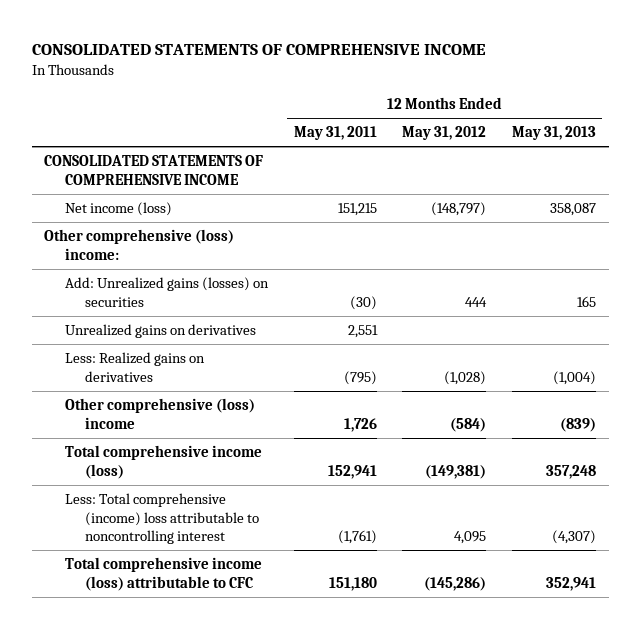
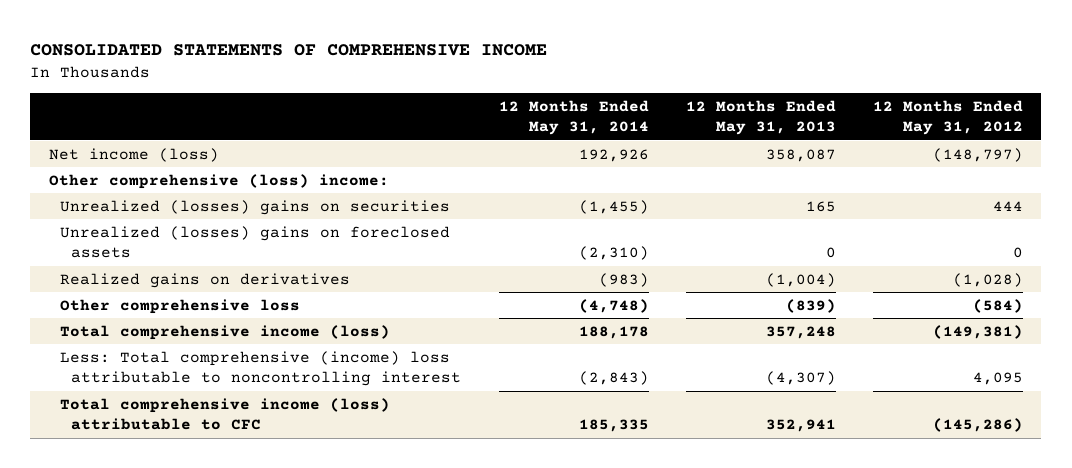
[293,126,377,141] May 31, 2011 -> none
none -> [498,100,649,136] 12 Months Ended May 31, 2014
[44,155,264,185] CONSOLIDATED STATEMENTS OF COMPREHENSIVE INCOME -> none
[64,324,256,339] Unrealized gains on derivatives -> none
[64,277,269,307] Add: Unrealized gains (losses) on securities -> [60,199,451,215] Unrealized (losses) gains on securities
none -> [60,225,451,259] Unrealized (losses) gains on foreclosed assets
[64,352,205,382] Less: Realized gains on derivatives -> [60,272,351,288] Realized gains on derivatives
[64,398,255,429] Other comprehensive (loss) income -> [60,298,301,314] Other comprehensive loss

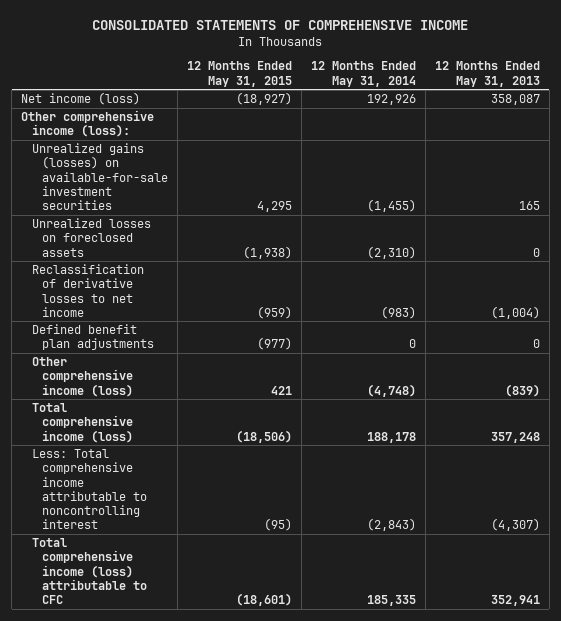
[872,100,1023,136] 12 Months Ended May 31, 2012 -> none
none -> [186,61,292,87] 12 Months Ended May 31, 2015
[48,173,389,189] Other comprehensive (loss) income: -> [21,110,155,138] Other comprehensive income (loss):
[60,199,451,215] Unrealized (losses) gains on securities -> [31,143,168,210] Unrealized gains (losses) on available-for-sale investment securities
[60,225,451,259] Unrealized (losses) gains on foreclosed assets -> [31,218,151,257] Unrealized losses on foreclosed assets
[60,272,351,288] Realized gains on derivatives -> [31,264,144,317] Reclassification of derivative losses to net income
none -> [31,324,154,351] Defined benefit plan adjustments
[60,298,301,314] Other comprehensive loss -> [31,357,133,397] Other comprehensive income (loss)
[60,350,462,387] Less: Total comprehensive (income) loss attributable to noncontrolling interest -> [31,449,147,530] Less: Total comprehensive income attributable to noncontrolling interest

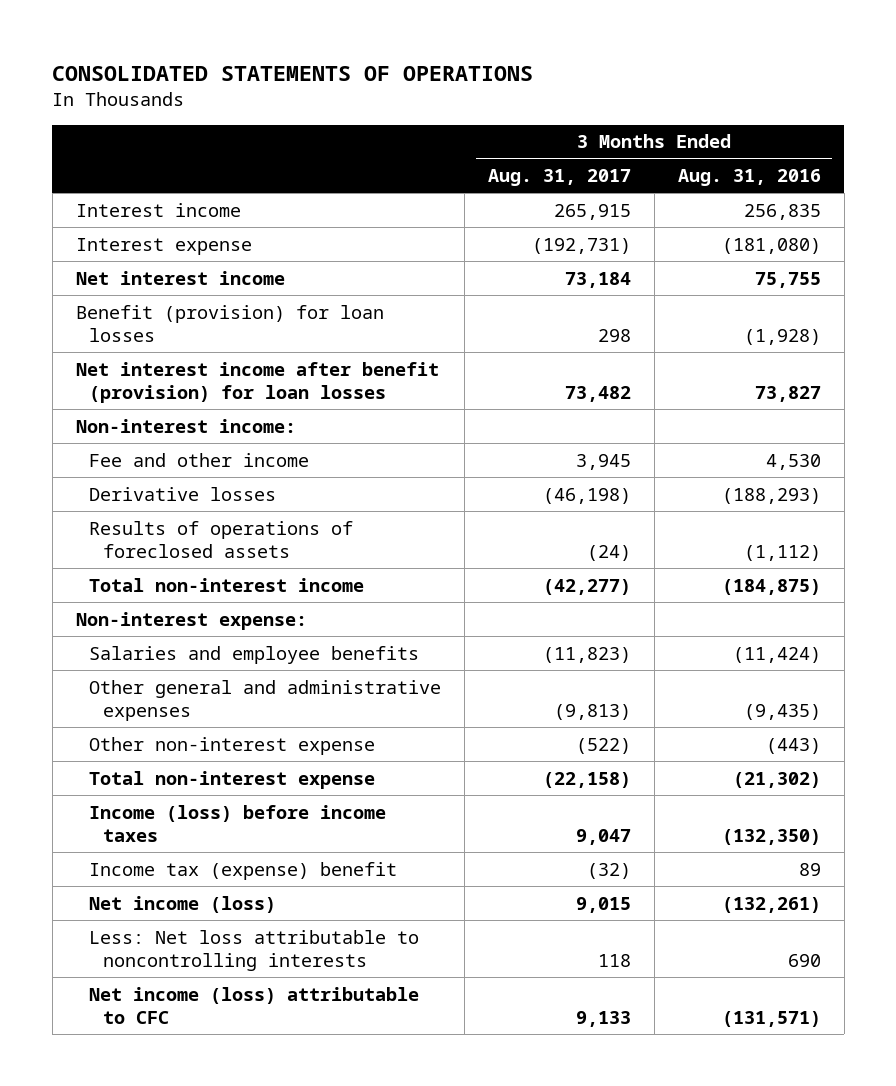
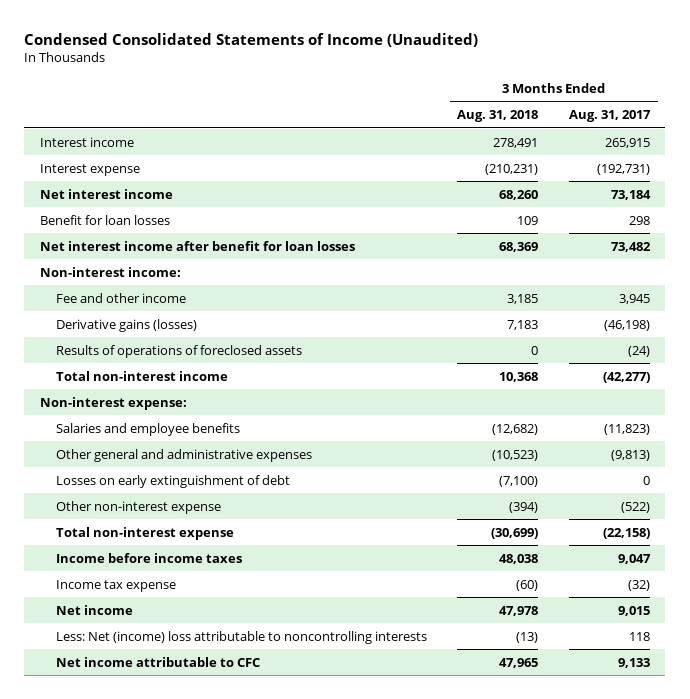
[52,66,534,82] CONSOLIDATED STATEMENTS OF OPERATIONS -> [24,32,479,47] Condensed Consolidated Statements of Income (Unaudited)
[677,169,821,187] Aug. 31, 2016 -> none
none -> [457,110,539,123] Aug. 31, 2018
[75,304,384,343] Benefit (provision) for loan losses -> [39,214,170,225] Benefit for loan losses
[75,361,439,404] Net interest income after benefit (provision) for loan losses -> [39,240,355,251] Net interest income after benefit for loan losses
[89,486,277,501] Derivative losses -> [55,318,197,332] Derivative gains (losses)
none -> [55,474,290,488] Losses on early extinguishment of debt
[89,804,387,843] Income (loss) before income taxes -> [55,552,242,563] Income before income taxes
[89,861,398,880] Income tax (expense) benefit -> [55,579,176,592] Income tax expense
[89,895,277,913] Net income (loss) -> [55,604,133,615] Net income
[89,929,420,972] Less: Net loss attributable to noncontrolling interests -> [55,630,427,644] Less: Net (income) loss attributable to noncontrolling interests
[89,986,420,1025] Net income (loss) attributable to CFC -> [55,656,260,667] Net income attributable to CFC

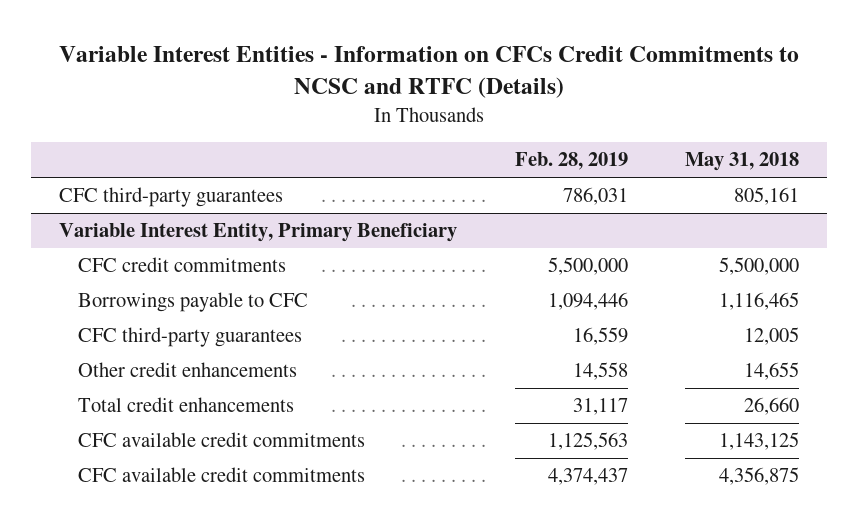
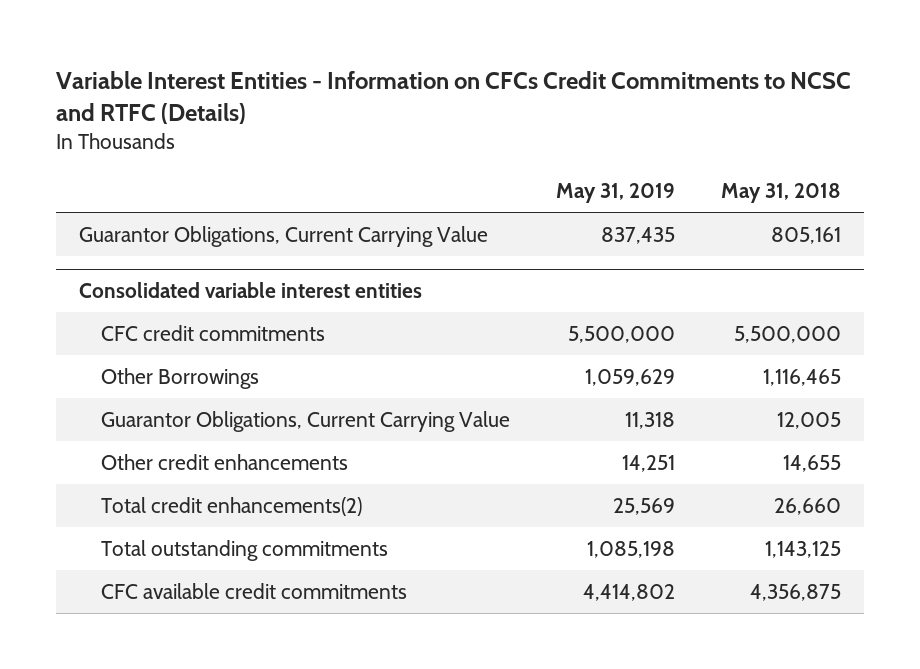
[514,152,628,171] Feb. 28, 2019 -> none
none -> [555,183,675,204] May 31, 2019
[59,187,284,208] CFC third-party guarantees -> [79,225,489,247] Guarantor Obligations, Current Carrying Value
[59,223,458,243] Variable Interest Entity, Primary Beneficiary -> [79,281,423,298] Consolidated variable interest entities
[78,292,309,313] Borrowings payable to CFC -> [100,367,259,389] Other Borrowings
[78,327,303,348] CFC third-party guarantees -> [100,410,510,432] Guarantor Obligations, Current Carrying Value
[78,397,295,413] Total credit enhancements -> [100,496,362,516] Total credit enhancements(2)
[78,432,366,448] CFC available credit commitments -> [100,539,388,561] Total outstanding commitments

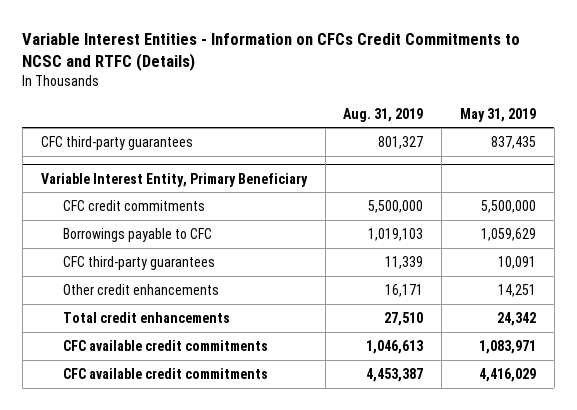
[720,183,841,204] May 31, 2018 -> none
none -> [343,107,424,122] Aug. 31, 2019
[79,225,489,247] Guarantor Obligations, Current Carrying Value -> [40,135,193,150] CFC third-party guarantees
[79,281,423,298] Consolidated variable interest entities -> [40,172,308,187] Variable Interest Entity, Primary Beneficiary
[100,410,510,432] Guarantor Obligations, Current Carrying Value -> none
[100,367,259,389] Other Borrowings -> [63,227,213,242] Borrowings payable to CFC
none -> [63,255,216,270] CFC third-party guarantees
[100,539,388,561] Total outstanding commitments -> none
[100,496,362,516] Total credit enhancements(2) -> [63,311,231,323] Total credit enhancements
[612,497,675,515] 25,569 -> [497,311,537,326] 24,342
none -> [63,339,269,351] CFC available credit commitments
[582,583,675,601] 4,414,802 -> [479,367,537,382] 4,416,029

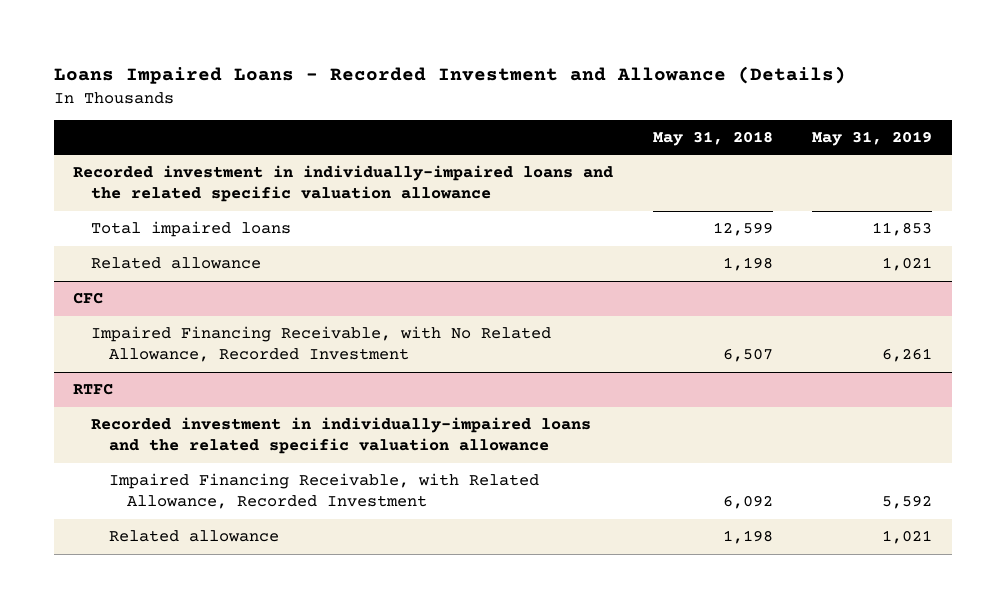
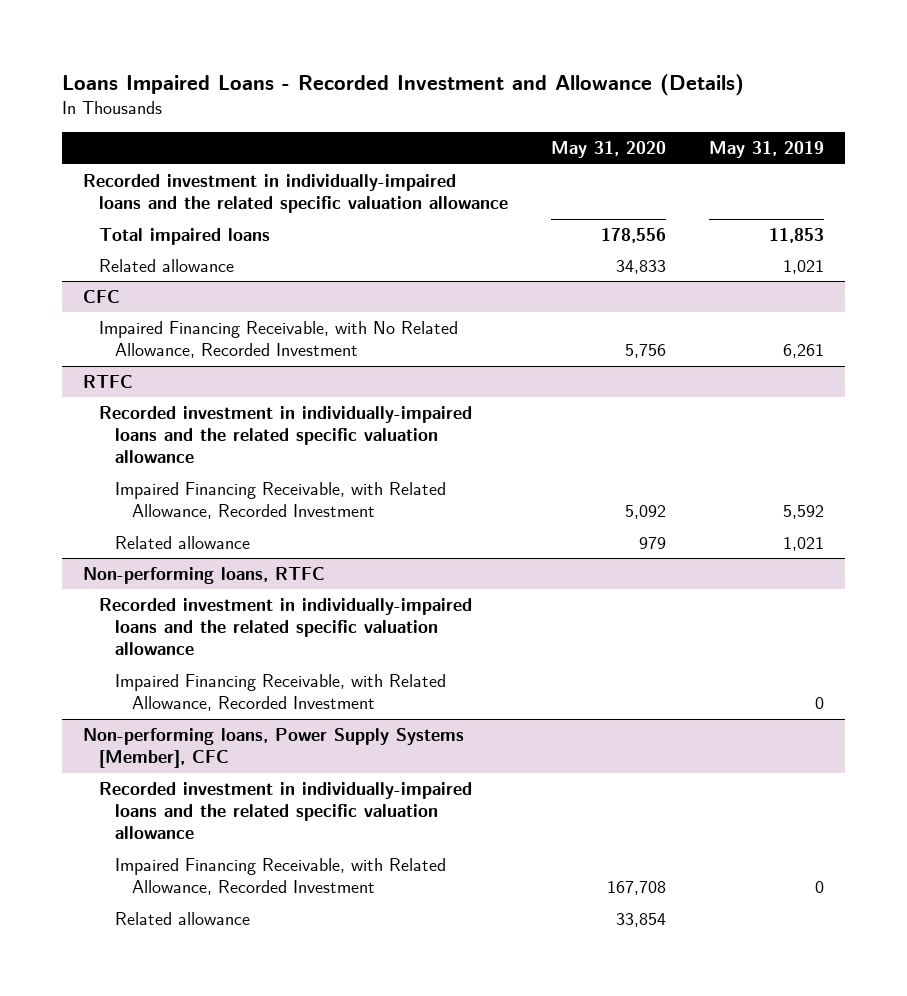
[652,130,773,146] May 31, 2018 -> none
none -> [551,141,667,159] May 31, 2020
none -> [83,567,326,585] Non-performing loans, RTFC
none -> [99,598,473,656] Recorded investment in individually-impaired loans and the related specific valuation allowance
none -> [115,674,447,712] Impaired Financing Receivable, with Related Allowance, Recorded Investment
none -> [83,728,465,769] Non-performing loans, Power Supply Systems [Member], CFC
none -> [99,782,473,840] Recorded investment in individually-impaired loans and the related specific valuation allowance
none -> [115,858,447,896] Impaired Financing Receivable, with Related Allowance, Recorded Investment
none -> [115,912,251,926] Related allowance

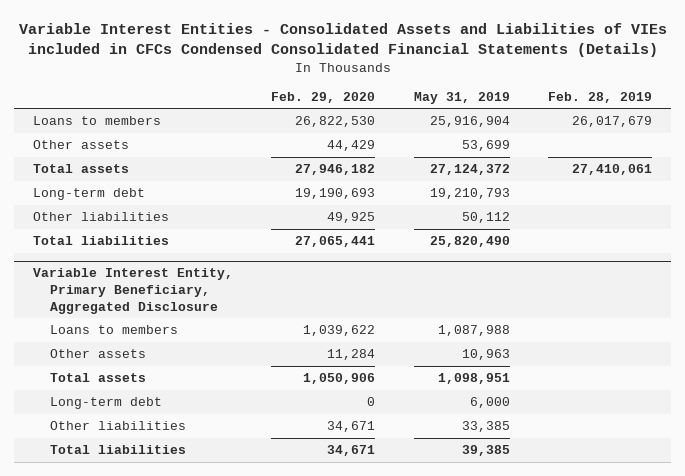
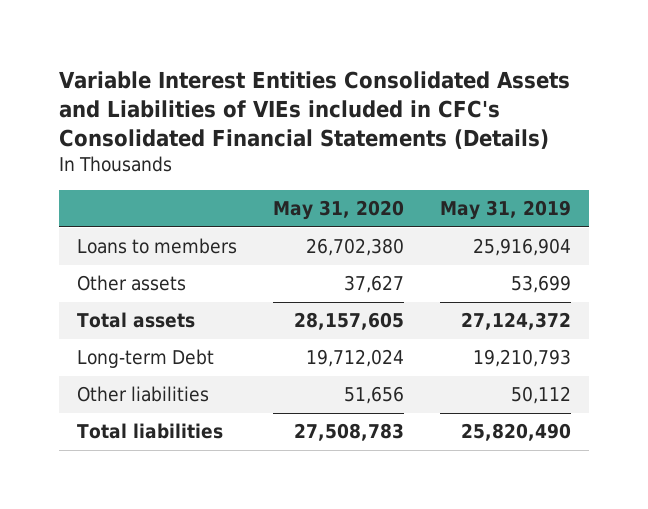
[18,23,667,58] Variable Interest Entities - Consolidated Assets and Liabilities of VIEs included in CFCs Condensed Consolidated Financial Statements (Details) -> [58,70,570,149] Variable Interest Entities Consolidated Assets and Liabilities of VIEs included in CFC's Consolidated Financial Statements (Details)
[271,91,376,103] Feb. 29, 2020 -> none
[548,91,653,103] Feb. 28, 2019 -> none
none -> [273,200,405,221] May 31, 2020
[33,188,146,201] Long-term debt -> [77,349,215,369] Long-term Debt
[33,268,234,314] Variable Interest Entity, Primary Beneficiary, Aggregated Disclosure -> none
[50,325,179,335] Loans to members -> none
[50,349,147,359] Other assets -> none
[50,373,147,383] Total assets -> none
[50,397,163,410] Long-term debt -> none
[50,421,187,431] Other liabilities -> none
[50,445,187,455] Total liabilities -> none

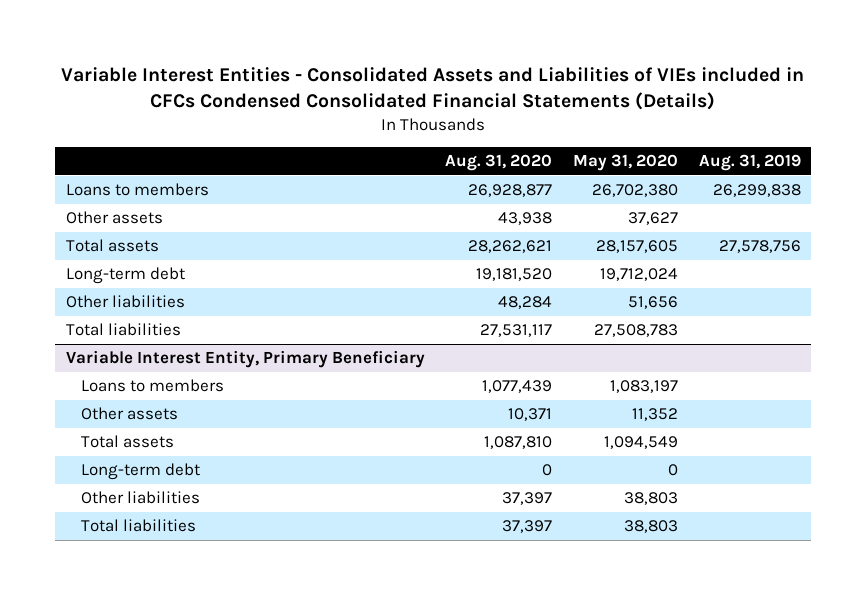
[58,70,570,149] Variable Interest Entities Consolidated Assets and Liabilities of VIEs included in CFC's Consolidated Financial Statements (Details) -> [61,67,805,111] Variable Interest Entities - Consolidated Assets and Liabilities of VIEs included in CFCs Condensed Consolidated Financial Statements (Details)
[440,200,572,221] May 31, 2019 -> none
none -> [445,154,553,172] Aug. 31, 2020
none -> [699,154,802,172] Aug. 31, 2019
[77,349,215,369] Long-term Debt -> [65,267,185,285] Long-term debt
none -> [65,350,425,369] Variable Interest Entity, Primary Beneficiary
none -> [81,379,225,393] Loans to members
none -> [81,407,179,421] Other assets
none -> [81,435,175,449] Total assets
none -> [81,463,201,481] Long-term debt
none -> [81,491,201,505] Other liabilities
none -> [81,519,197,533] Total liabilities

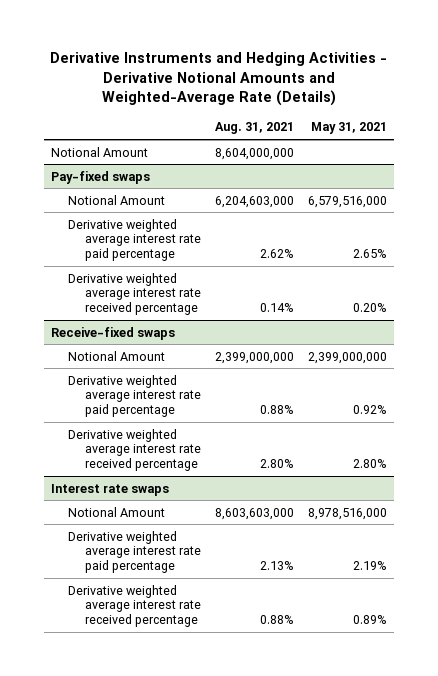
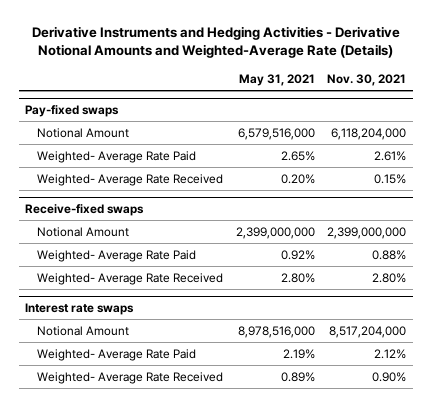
[214,122,294,135] Aug. 31, 2021 -> none
none -> [327,73,407,86] Nov. 30, 2021
[50,146,148,157] Notional Amount -> none
[67,218,201,262] Derivative weighted average interest rate paid percentage -> [36,150,196,163] Weighted- Average Rate Paid
[67,272,201,316] Derivative weighted average interest rate received percentage -> [36,173,223,186] Weighted- Average Rate Received
[67,374,201,418] Derivative weighted average interest rate paid percentage -> [36,249,196,262] Weighted- Average Rate Paid
[67,428,201,472] Derivative weighted average interest rate received percentage -> [36,272,223,285] Weighted- Average Rate Received
[67,530,201,574] Derivative weighted average interest rate paid percentage -> [36,348,196,361] Weighted- Average Rate Paid
[67,584,201,628] Derivative weighted average interest rate received percentage -> [36,371,223,384] Weighted- Average Rate Received

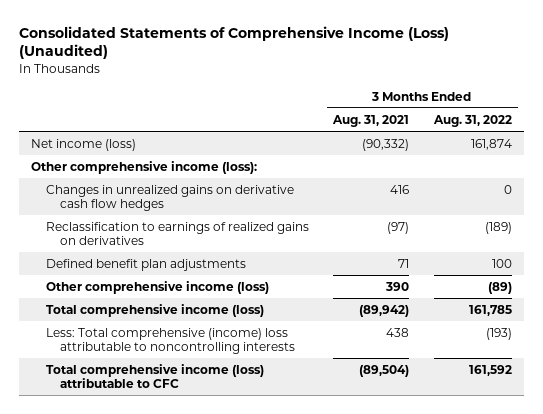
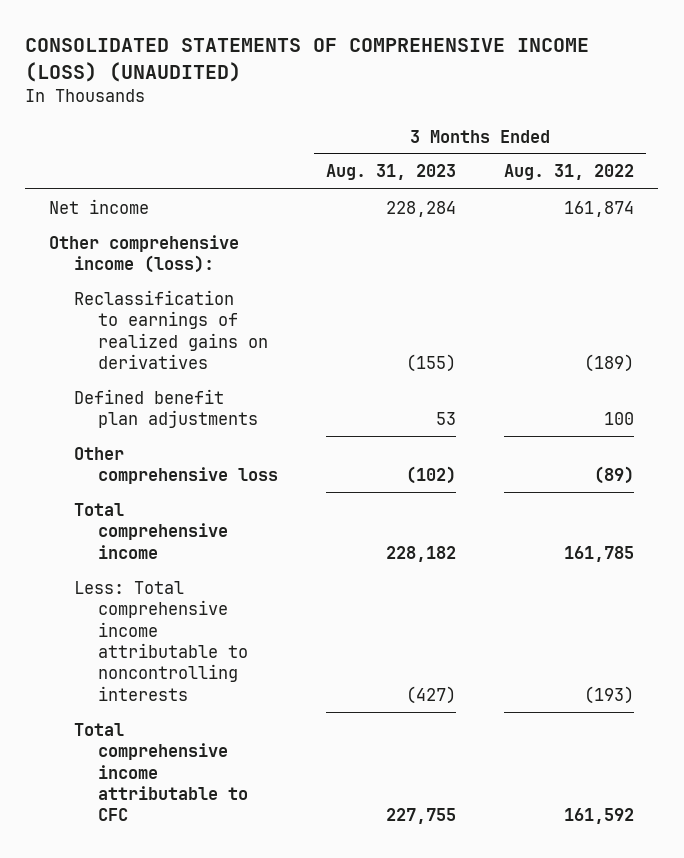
[18,25,449,60] Consolidated Statements of Comprehensive Income (Loss) (Unaudited) -> [25,37,590,82] CONSOLIDATED STATEMENTS OF COMPREHENSIVE INCOME (LOSS) (UNAUDITED)
[332,114,410,127] Aug. 31, 2021 -> none
none -> [326,164,457,181] Aug. 31, 2023
[31,138,137,151] Net income (loss) -> [49,198,150,214] Net income
[45,184,294,211] Changes in unrealized gains on derivative cash flow hedges -> none
[45,280,269,294] Other comprehensive income (loss) -> [73,446,279,485] Other comprehensive loss
[45,303,264,317] Total comprehensive income (loss) -> [73,502,229,559] Total comprehensive income
[45,327,295,354] Less: Total comprehensive (income) loss attributable to noncontrolling interests -> [73,580,249,701] Less: Total comprehensive income attributable to noncontrolling interests
[45,363,264,388] Total comprehensive income (loss) attributable to CFC -> [73,722,249,822] Total comprehensive income attributable to CFC

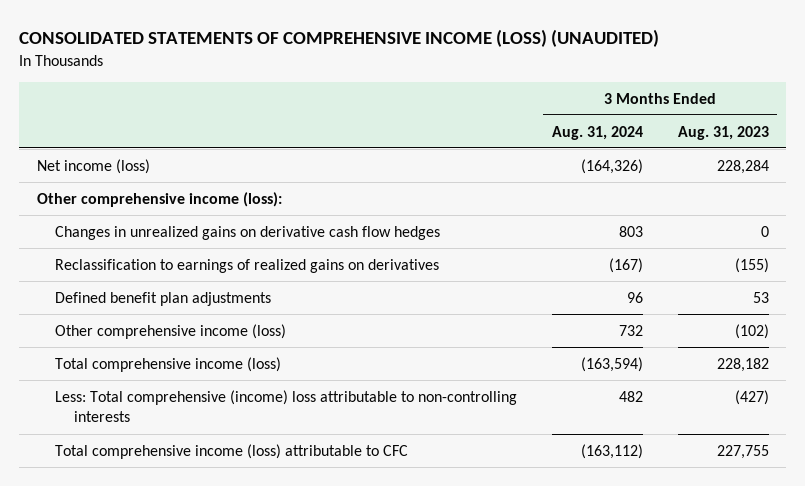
[504,164,635,181] Aug. 31, 2022 -> none
none -> [551,125,643,140] Aug. 31, 2024
[49,198,150,214] Net income -> [36,158,150,174] Net income (loss)
none -> [55,225,441,240] Changes in unrealized gains on derivative cash flow hedges
[73,446,279,485] Other comprehensive loss -> [55,323,287,339] Other comprehensive income (loss)
[73,502,229,559] Total comprehensive income -> [55,356,282,372] Total comprehensive income (loss)
[73,580,249,701] Less: Total comprehensive income attributable to noncontrolling interests -> [55,389,518,423] Less: Total comprehensive (income) loss attributable to non-controlling interests
[73,722,249,822] Total comprehensive income attributable to CFC -> [55,443,409,459] Total comprehensive income (loss) attributable to CFC

